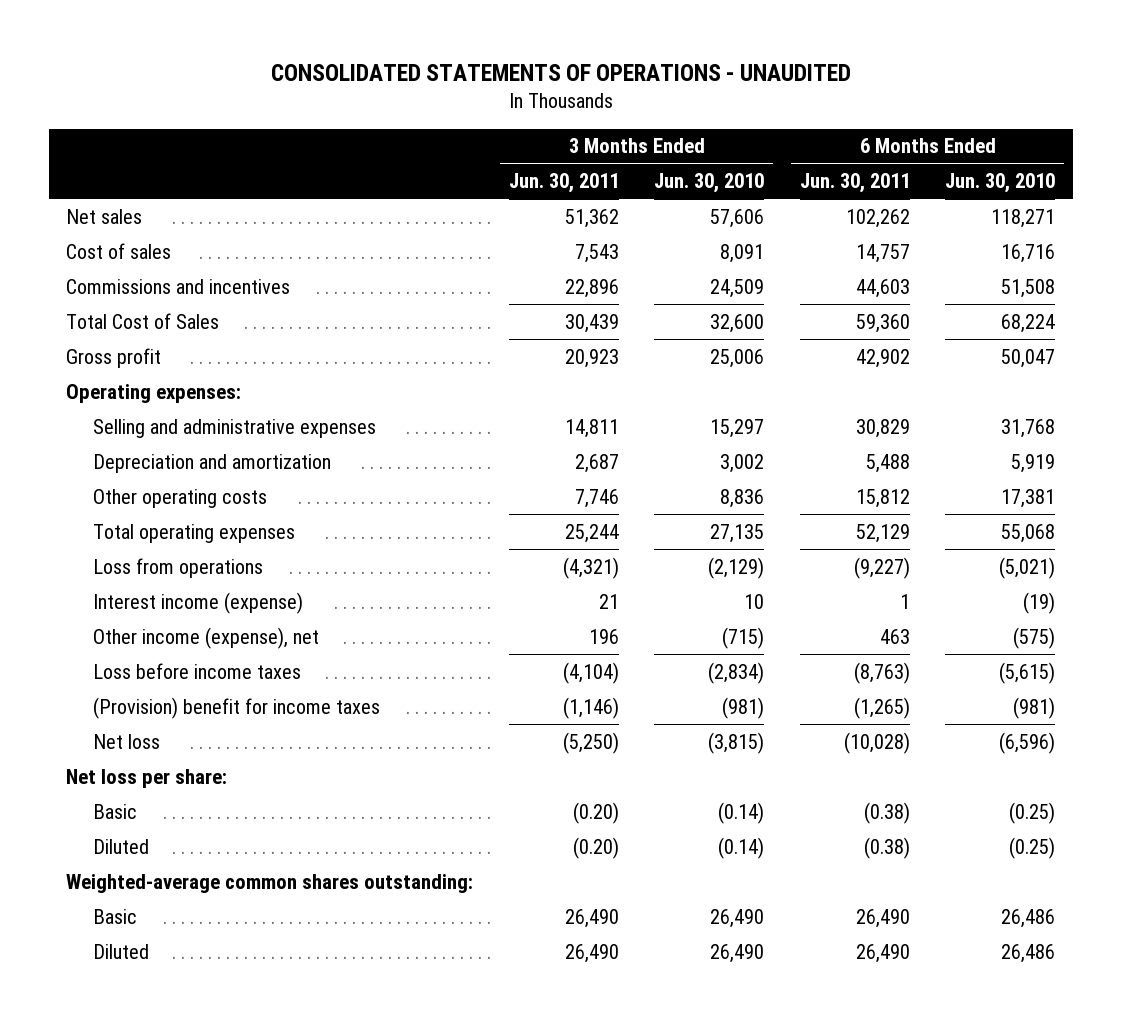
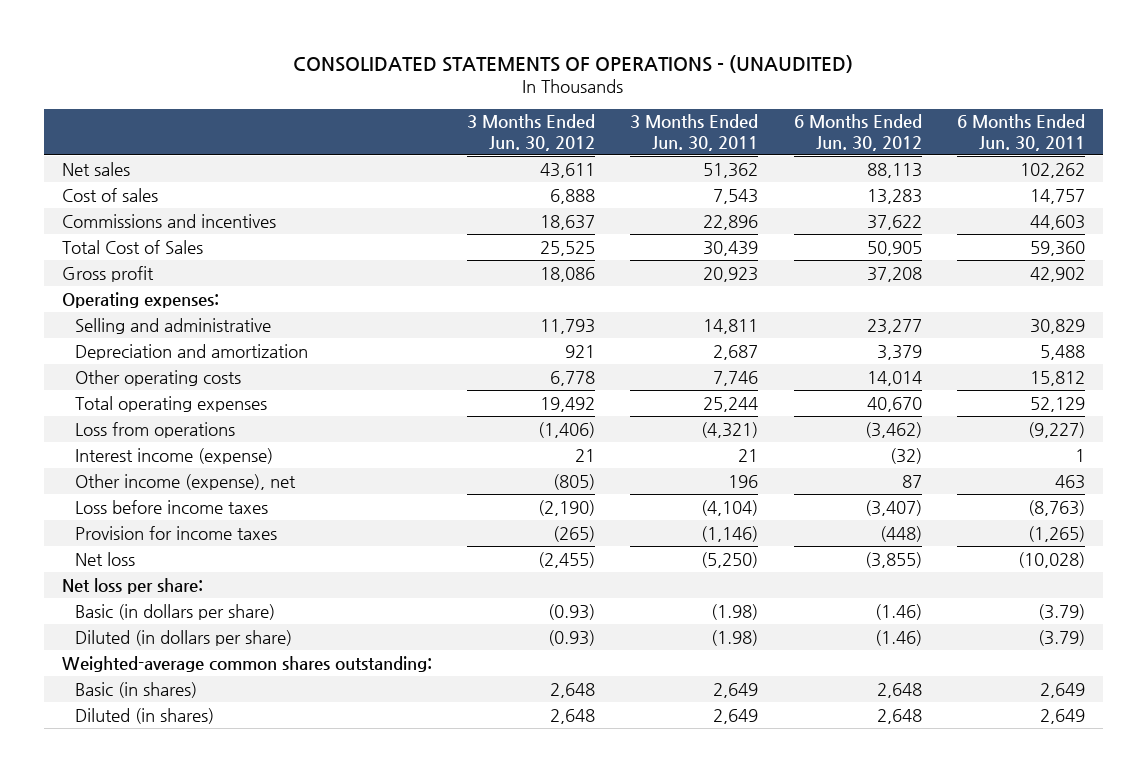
[270,63,851,81] CONSOLIDATED STATEMENTS OF OPERATIONS - UNAUDITED -> [293,54,854,73] CONSOLIDATED STATEMENTS OF OPERATIONS - (UNAUDITED)
[654,173,765,194] Jun. 30, 2010 -> none
[945,173,1056,194] Jun. 30, 2010 -> none
none -> [466,114,595,151] 3 Months Ended Jun. 30, 2012
none -> [793,114,922,151] 6 Months Ended Jun. 30, 2012
[93,418,377,438] Selling and administrative expenses -> [75,317,272,334] Selling and administrative
[93,696,381,719] (Provision) benefit for income taxes -> [75,525,278,540] Provision for income taxes
[93,803,138,819] Basic -> [75,603,276,620] Basic (in dollars per share)
[572,801,619,824] (0.20) -> [711,603,759,620] (1.98)
[863,801,910,824] (0.38) -> [1038,603,1086,620] (3.79)
[93,838,150,854] Diluted -> [75,629,293,646] Diluted (in dollars per share)
[572,836,619,859] (0.20) -> [711,629,759,646] (1.98)
[863,836,910,859] (0.38) -> [1038,629,1086,646] (3.79)
[93,908,138,924] Basic -> [75,681,198,698] Basic (in shares)
[564,908,619,928] 26,490 -> [713,682,759,698] 2,649
[855,908,910,928] 26,490 -> [1040,682,1086,698] 2,649
[93,943,150,959] Diluted -> [75,707,215,724] Diluted (in shares)
[564,943,619,963] 26,490 -> [713,708,759,724] 2,649
[855,943,910,963] 26,490 -> [1040,708,1086,724] 2,649

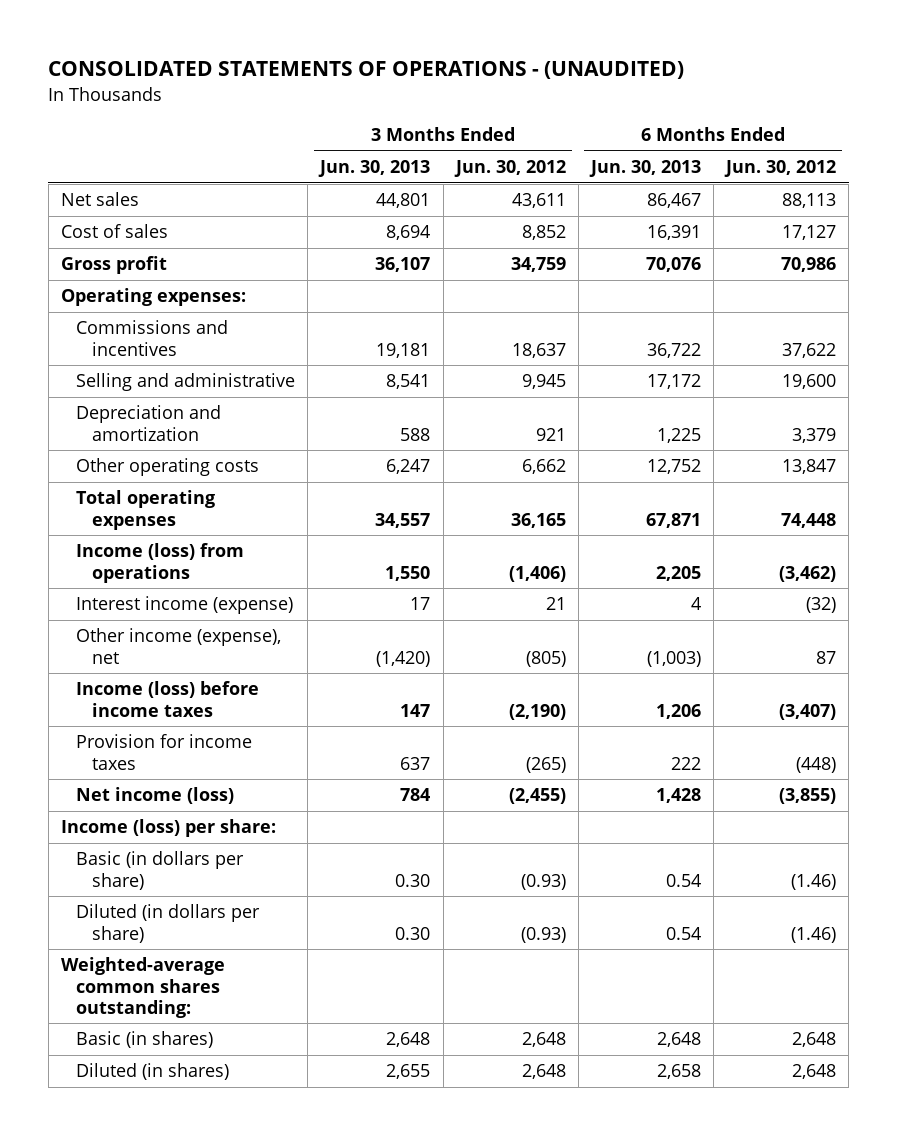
[630,114,759,151] 3 Months Ended Jun. 30, 2011 -> none
[957,114,1086,151] 6 Months Ended Jun. 30, 2011 -> none
none -> [318,160,431,178] Jun. 30, 2013
none -> [588,160,701,178] Jun. 30, 2013
[61,239,203,254] Total Cost of Sales -> none
[549,188,595,204] 6,888 -> [521,225,566,241] 8,852
[866,188,922,204] 13,283 -> [781,225,836,241] 17,127
[539,266,595,282] 18,086 -> [510,257,566,273] 34,759
[866,266,922,282] 37,208 -> [780,257,836,273] 70,986
[61,213,276,228] Commissions and incentives -> [76,320,229,356] Commissions and incentives
[539,318,595,334] 11,793 -> [521,374,566,390] 9,945
[866,318,922,334] 23,277 -> [781,374,836,390] 19,600
[549,370,595,386] 6,778 -> [521,459,566,475] 6,662
[866,370,922,386] 14,014 -> [781,459,836,475] 13,847
[539,396,595,412] 19,492 -> [510,512,566,528] 36,165
[866,396,922,412] 40,670 -> [780,512,836,528] 74,448
[75,421,236,438] Loss from operations -> [76,543,245,583] Income (loss) from operations
[75,499,269,514] Loss before income taxes -> [76,681,260,717] Income (loss) before income taxes
[75,551,136,566] Net loss -> [76,787,235,805] Net income (loss)
[61,577,203,594] Net loss per share: -> [60,819,276,838] Income (loss) per share:

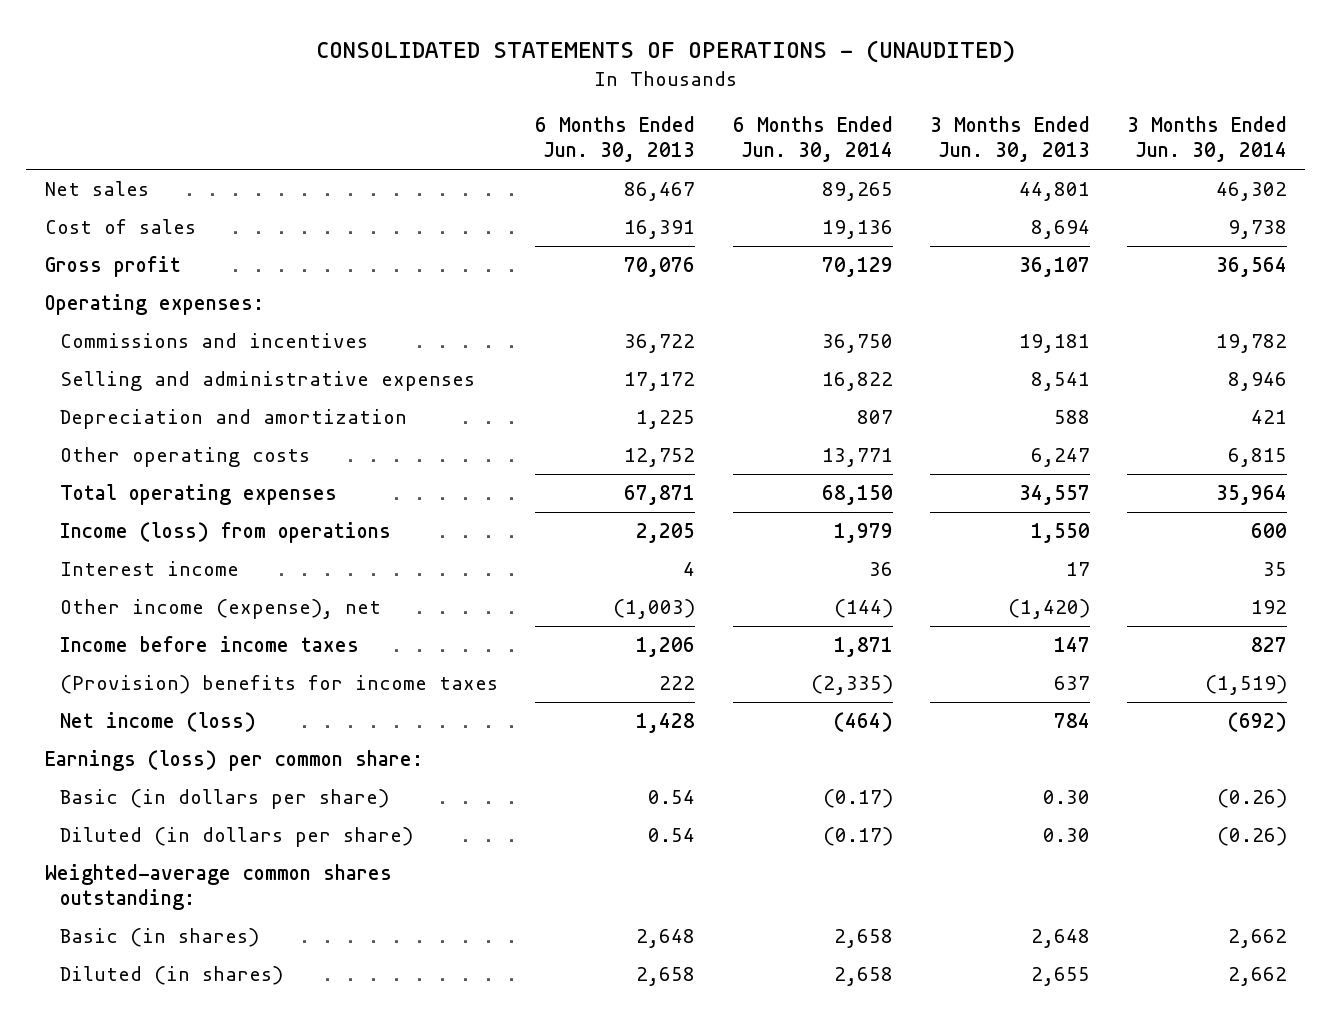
[453,160,566,178] Jun. 30, 2012 -> none
[723,160,836,178] Jun. 30, 2012 -> none
none -> [732,116,893,162] 6 Months Ended Jun. 30, 2014
none -> [1126,116,1287,162] 3 Months Ended Jun. 30, 2014
[76,373,296,392] Selling and administrative -> [60,371,476,392] Selling and administrative expenses
[76,596,294,615] Interest income (expense) -> [60,561,240,577] Interest income
[76,681,260,717] Income (loss) before income taxes -> [60,636,360,653] Income before income taxes
[76,734,253,770] Provision for income taxes -> [60,675,499,695] (Provision) benefits for income taxes
[60,819,276,838] Income (loss) per share: -> [44,750,423,772] Earnings (loss) per common share:

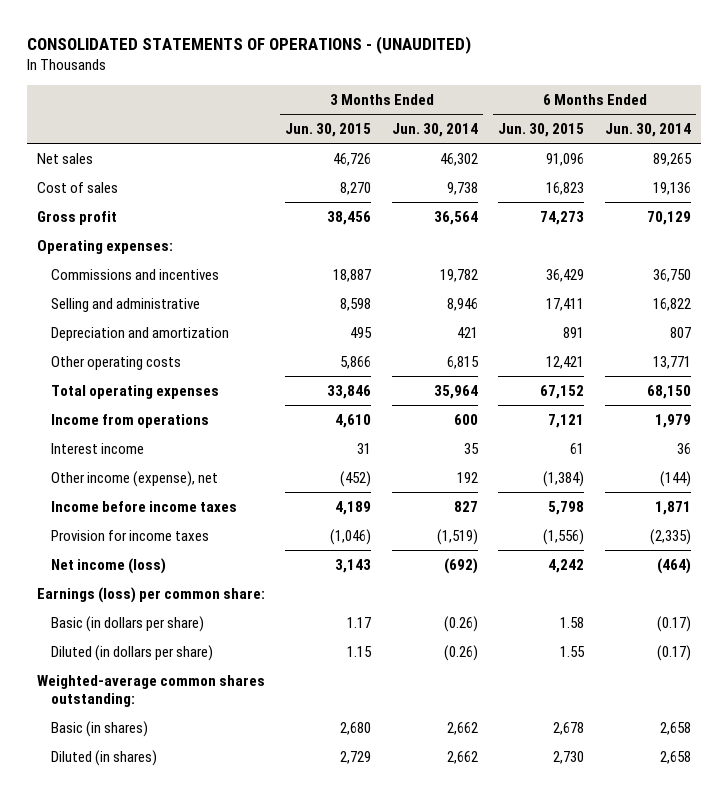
[535,116,696,162] 6 Months Ended Jun. 30, 2013 -> none
[929,116,1090,162] 3 Months Ended Jun. 30, 2013 -> none
none -> [285,122,372,137] Jun. 30, 2015
none -> [498,122,585,137] Jun. 30, 2015
[60,371,476,392] Selling and administrative expenses -> [50,297,200,312] Selling and administrative
[60,522,392,544] Income (loss) from operations -> [50,413,209,428] Income from operations
[60,675,499,695] (Provision) benefits for income taxes -> [50,529,209,541] Provision for income taxes

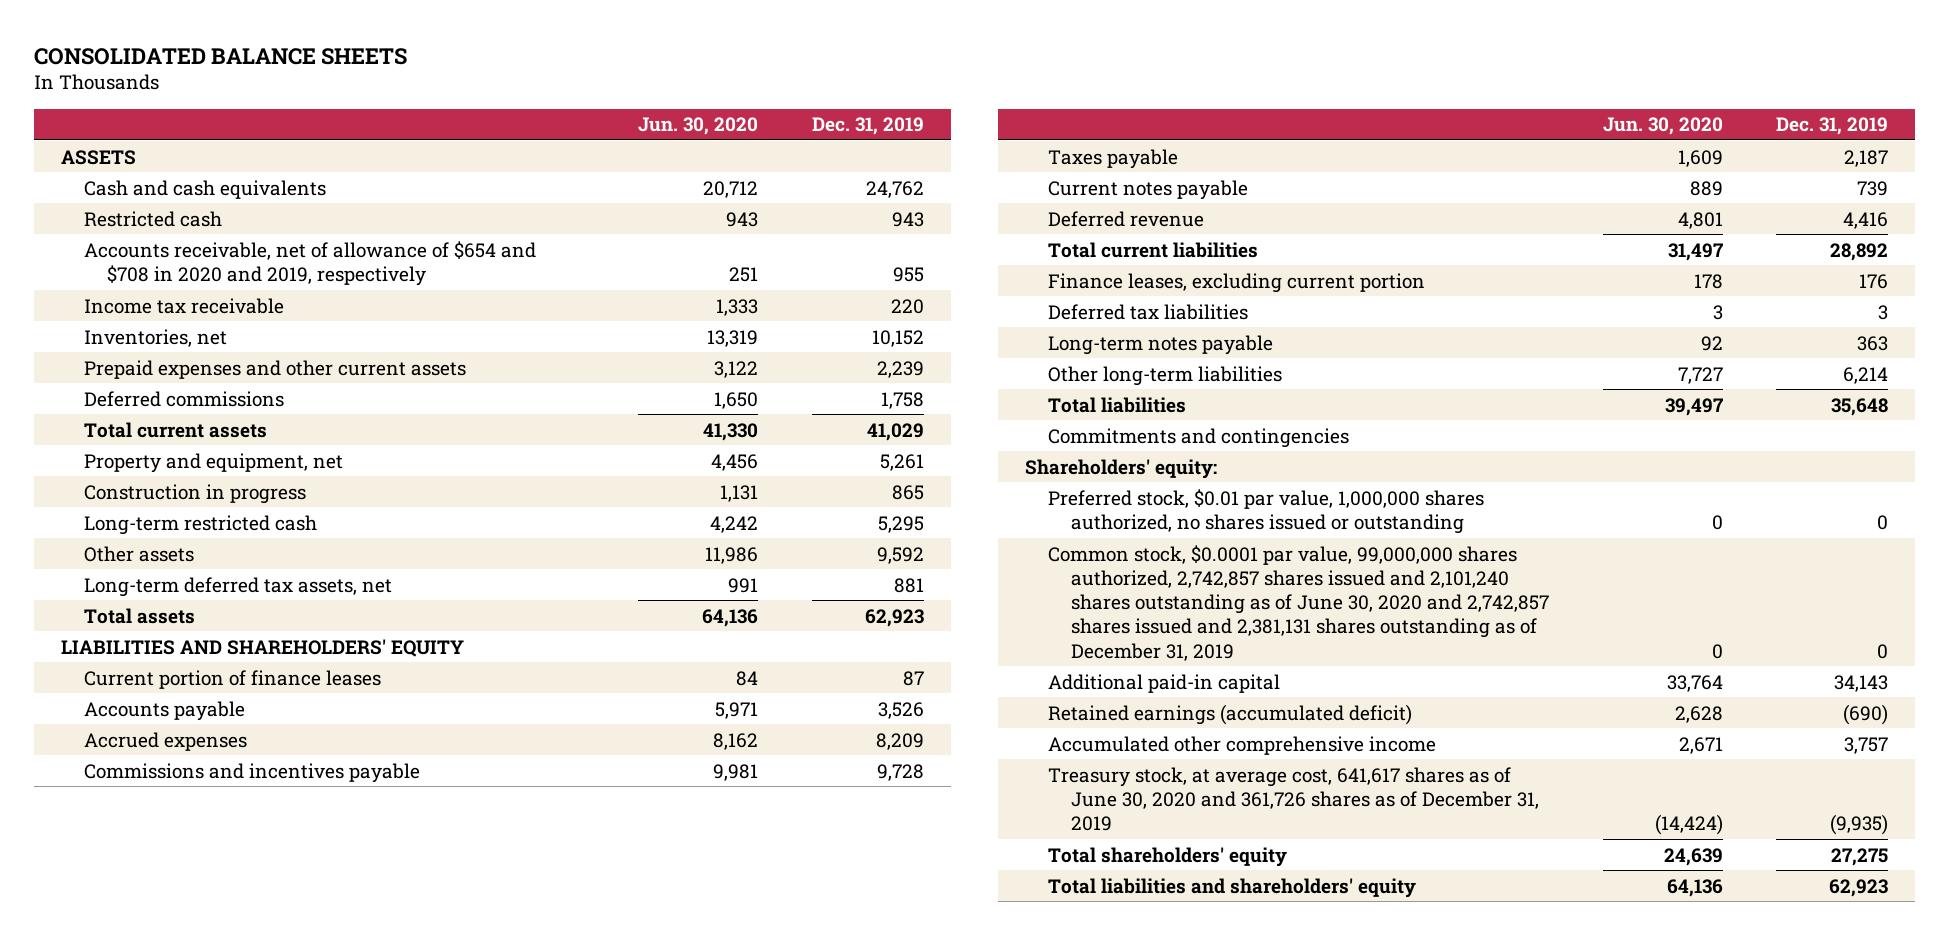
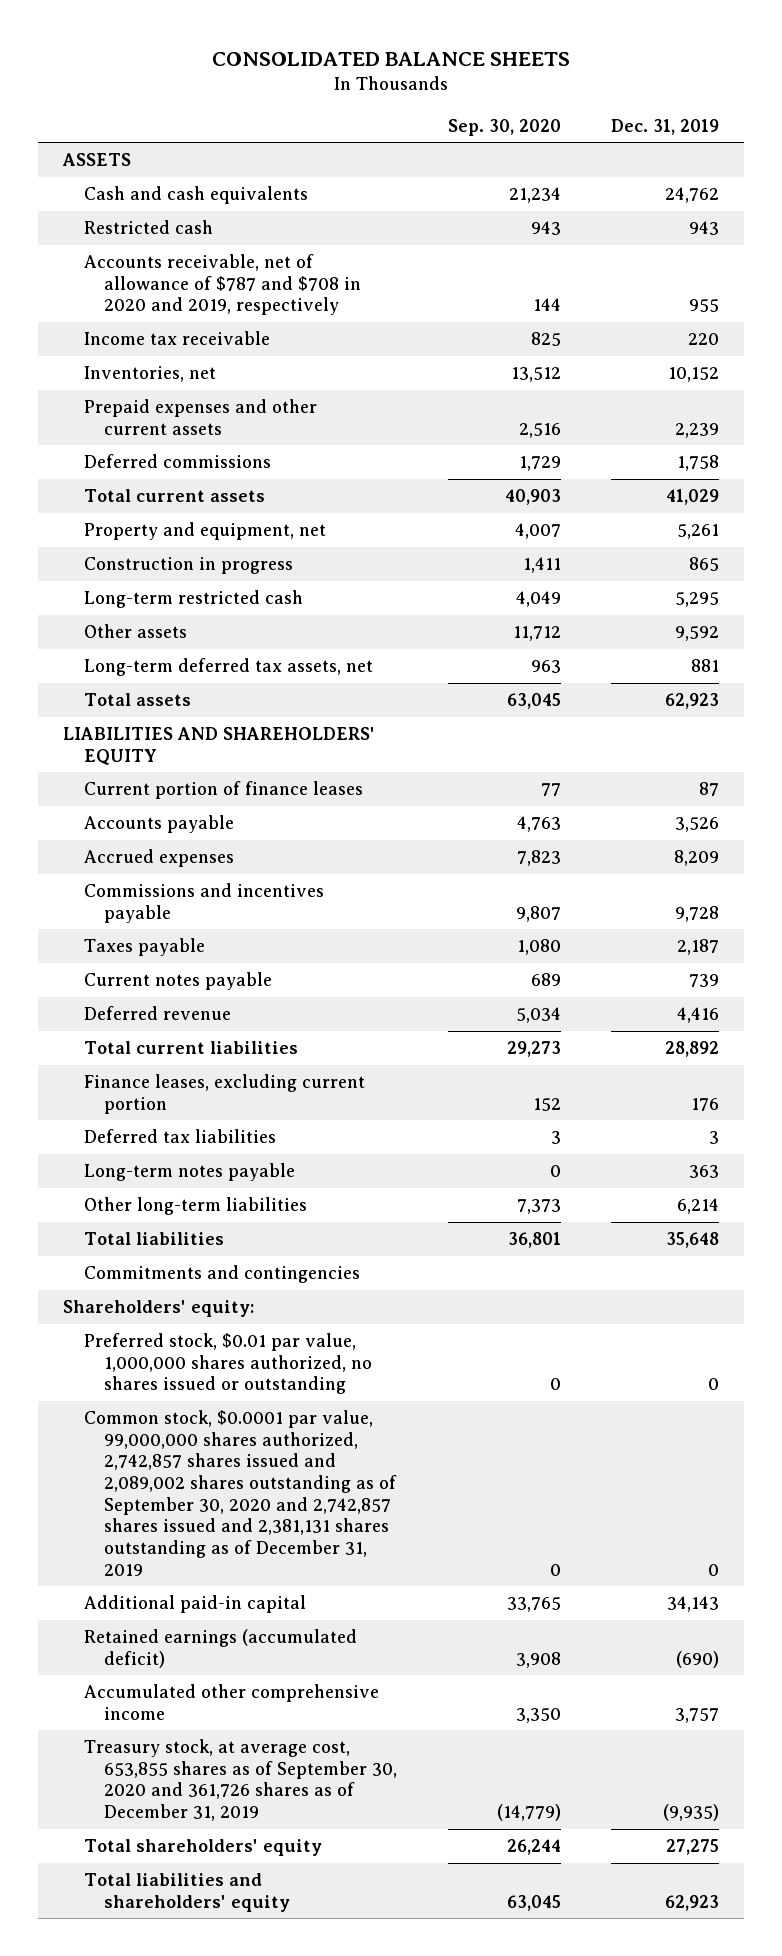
[638,117,759,136] Jun. 30, 2020 -> none
none -> [447,118,561,136] Sep. 30, 2020
[83,240,536,286] Accounts receivable, net of allowance of $654 and $708 in 2020 and 2019, respectively -> [83,254,362,316] Accounts receivable, net of allowance of $787 and $708 in 2020 and 2019, respectively
[1048,544,1550,661] Common stock, $0.0001 par value, 99,000,000 shares authorized, 2,742,857 shares issued and 2,101,240 shares outstanding as of June 30, 2020 and 2,742,857 shares issued and 2,381,131 shares outstanding as of December 31, 2019 -> [83,1410,398,1576] Common stock, $0.0001 par value, 99,000,000 shares authorized, 2,742,857 shares issued and 2,089,002 shares outstanding as of September 30, 2020 and 2,742,857 shares issued and 2,381,131 shares outstanding as of December 31, 2019
[1048,766,1540,832] Treasury stock, at average cost, 641,617 shares as of June 30, 2020 and 361,726 shares as of December 31, 2019 -> [83,1739,398,1822] Treasury stock, at average cost, 653,855 shares as of September 30, 2020 and 361,726 shares as of December 31, 2019

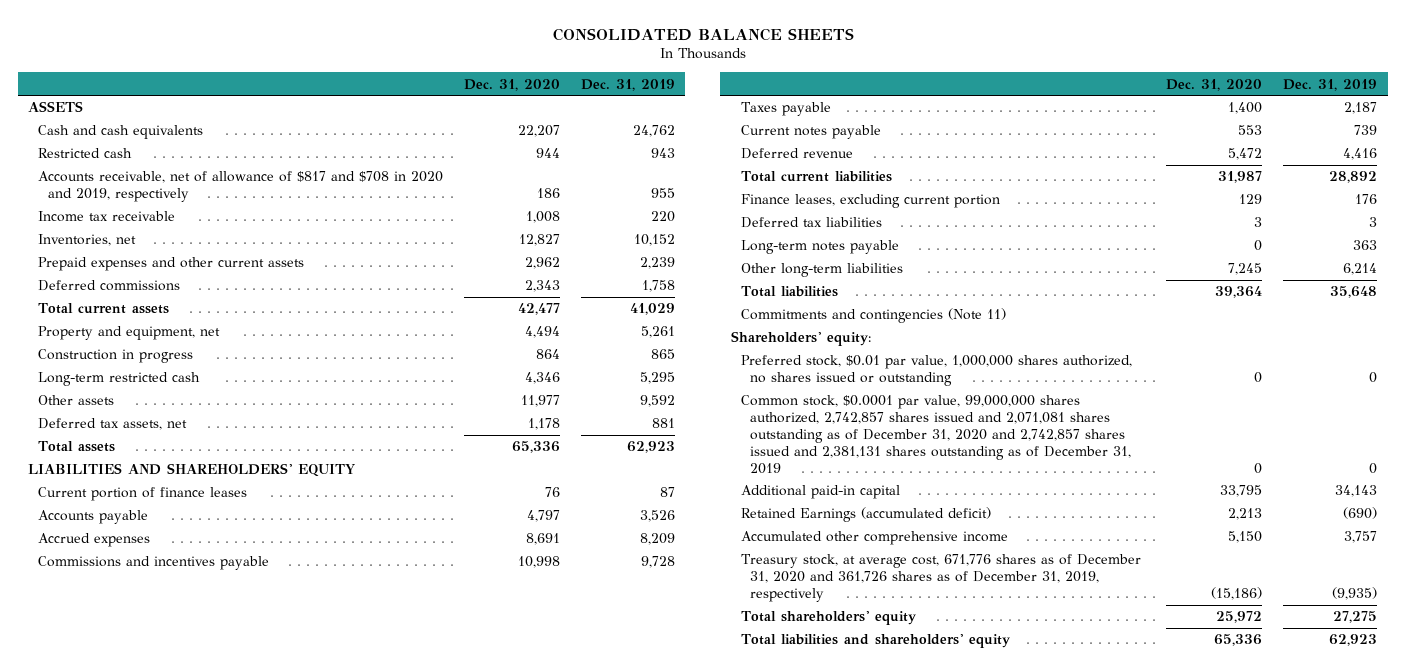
[447,118,561,136] Sep. 30, 2020 -> none
none -> [464,78,561,91] Dec. 31, 2020
[83,254,362,316] Accounts receivable, net of allowance of $787 and $708 in 2020 and 2019, respectively -> [38,171,444,203] Accounts receivable, net of allowance of $817 and $708 in 2020 and 2019, respectively
[83,658,373,677] Long-term deferred tax assets, net -> [38,418,188,431] Deferred tax assets, net
[83,1265,360,1284] Commitments and contingencies -> [740,308,1006,324] Commitments and contingencies (Note 11)
[83,1410,398,1576] Common stock, $0.0001 par value, 99,000,000 shares authorized, 2,742,857 shares issued and 2,089,002 shares outstanding as of September 30, 2020 and 2,742,857 shares issued and 2,381,131 shares outstanding as of December 31, 2019 -> [740,395,1132,474] Common stock, $0.0001 par value, 99,000,000 shares authorized, 2,742,857 shares issued and 2,071,081 shares outstanding as of December 31, 2020 and 2,742,857 shares issued and 2,381,131 shares outstanding as of December 31, 2019
[83,1629,357,1668] Retained earnings (accumulated deficit) -> [740,507,991,523] Retained Earnings (accumulated deficit)
[83,1739,398,1822] Treasury stock, at average cost, 653,855 shares as of September 30, 2020 and 361,726 shares as of December 31, 2019 -> [740,554,1141,603] Treasury stock, at average cost, 671,776 shares as of December 31, 2020 and 361,726 shares as of December 31, 2019, respectively

